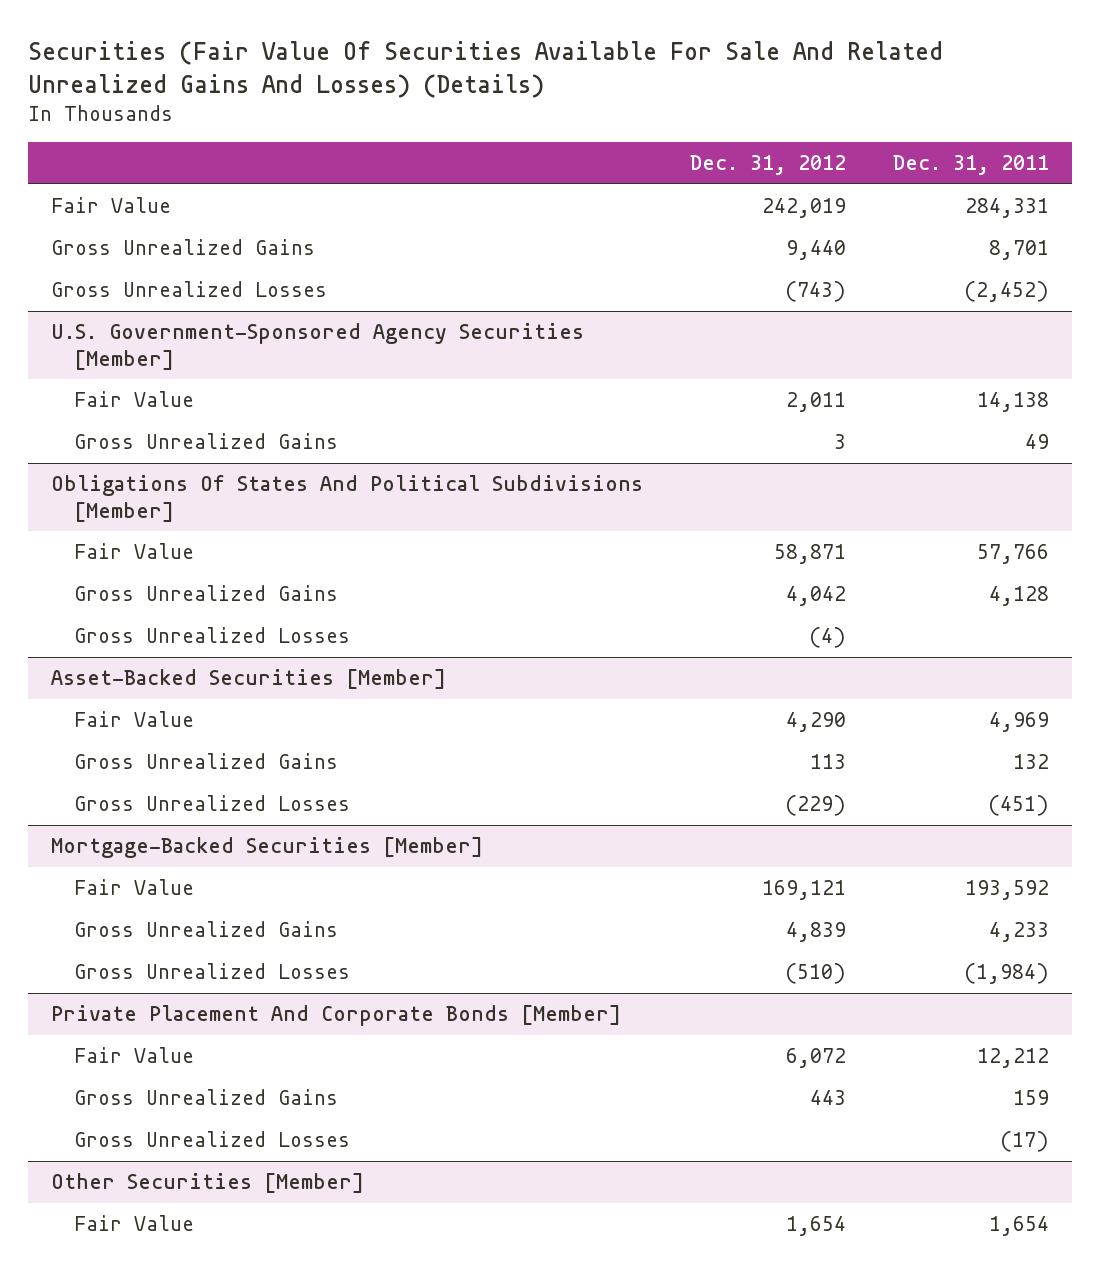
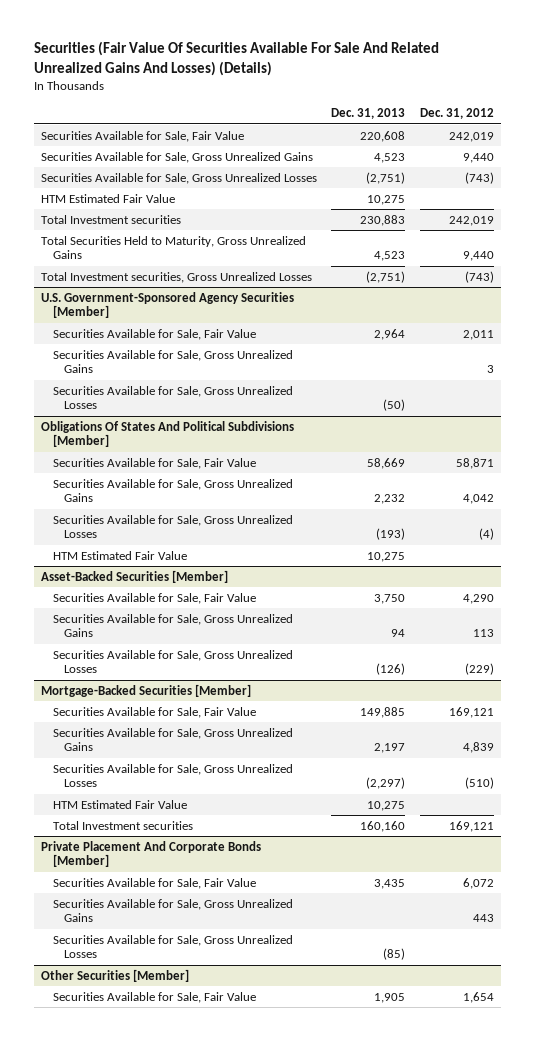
[892,155,1049,176] Dec. 31, 2011 -> none
none -> [331,108,406,120] Dec. 31, 2013
[51,197,172,214] Fair Value -> [41,130,245,142] Securities Available for Sale, Fair Value
[51,239,316,256] Gross Unrealized Gains -> [41,151,314,163] Securities Available for Sale, Gross Unrealized Gains
[51,281,328,298] Gross Unrealized Losses -> [41,172,318,184] Securities Available for Sale, Gross Unrealized Losses
none -> [41,193,176,203] HTM Estimated Fair Value
none -> [41,214,182,224] Total Investment securities
none -> [41,235,307,260] Total Securities Held to Maturity, Gross Unrealized Gains
none -> [41,271,313,283] Total Investment securities, Gross Unrealized Losses
[74,391,195,408] Fair Value -> [52,328,256,340] Securities Available for Sale, Fair Value
[74,433,339,450] Gross Unrealized Gains -> [52,349,293,374] Securities Available for Sale, Gross Unrealized Gains
none -> [52,385,293,410] Securities Available for Sale, Gross Unrealized Losses
[74,543,195,560] Fair Value -> [52,457,256,469] Securities Available for Sale, Fair Value
[74,585,339,602] Gross Unrealized Gains -> [52,478,293,503] Securities Available for Sale, Gross Unrealized Gains
[74,627,351,644] Gross Unrealized Losses -> [52,514,293,539] Securities Available for Sale, Gross Unrealized Losses
none -> [52,550,187,560] HTM Estimated Fair Value
[74,711,195,728] Fair Value -> [52,592,256,604] Securities Available for Sale, Fair Value
[74,753,339,770] Gross Unrealized Gains -> [52,613,293,638] Securities Available for Sale, Gross Unrealized Gains
[74,795,351,812] Gross Unrealized Losses -> [52,649,293,674] Securities Available for Sale, Gross Unrealized Losses
[74,879,195,896] Fair Value -> [52,706,256,718] Securities Available for Sale, Fair Value
[74,921,339,938] Gross Unrealized Gains -> [52,727,293,752] Securities Available for Sale, Gross Unrealized Gains
[74,963,351,980] Gross Unrealized Losses -> [52,763,293,788] Securities Available for Sale, Gross Unrealized Losses
none -> [52,799,187,809] HTM Estimated Fair Value
none -> [52,820,193,830] Total Investment securities
[74,1047,195,1064] Fair Value -> [52,877,256,889] Securities Available for Sale, Fair Value
[74,1089,339,1106] Gross Unrealized Gains -> [52,898,293,923] Securities Available for Sale, Gross Unrealized Gains
[74,1131,351,1148] Gross Unrealized Losses -> [52,934,293,959] Securities Available for Sale, Gross Unrealized Losses
[74,1215,195,1232] Fair Value -> [52,991,256,1003] Securities Available for Sale, Fair Value

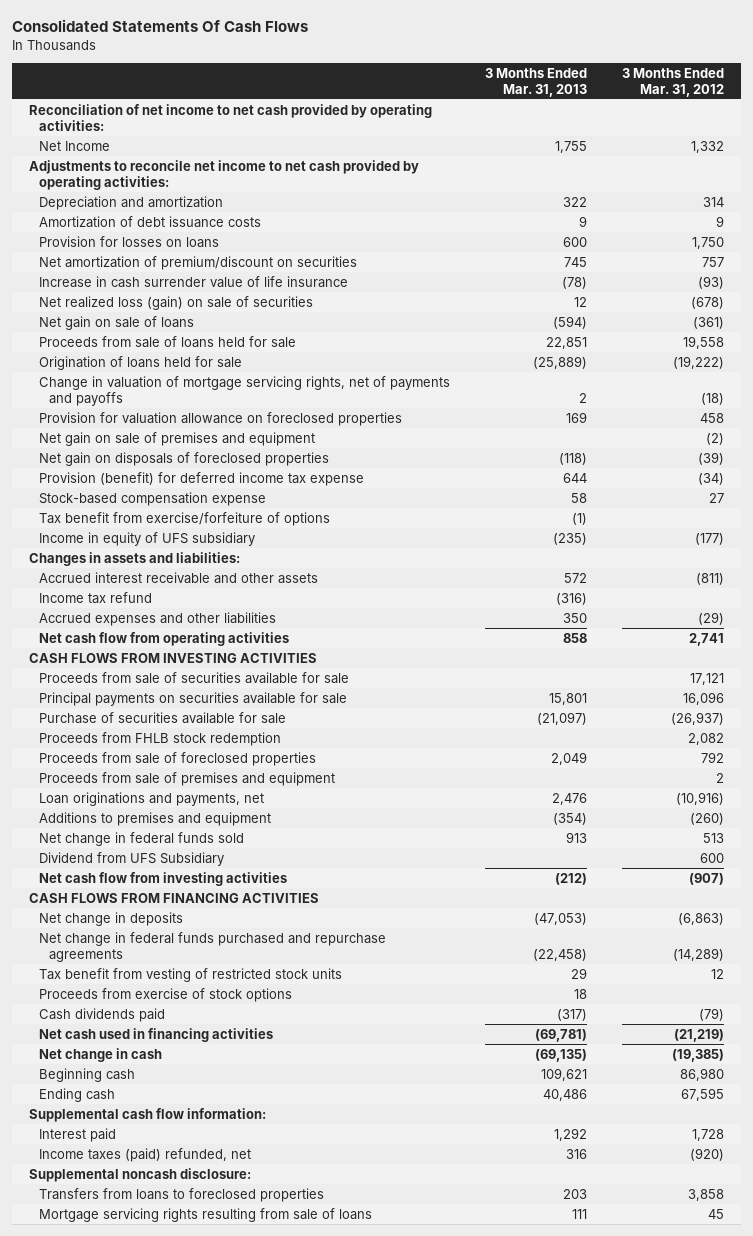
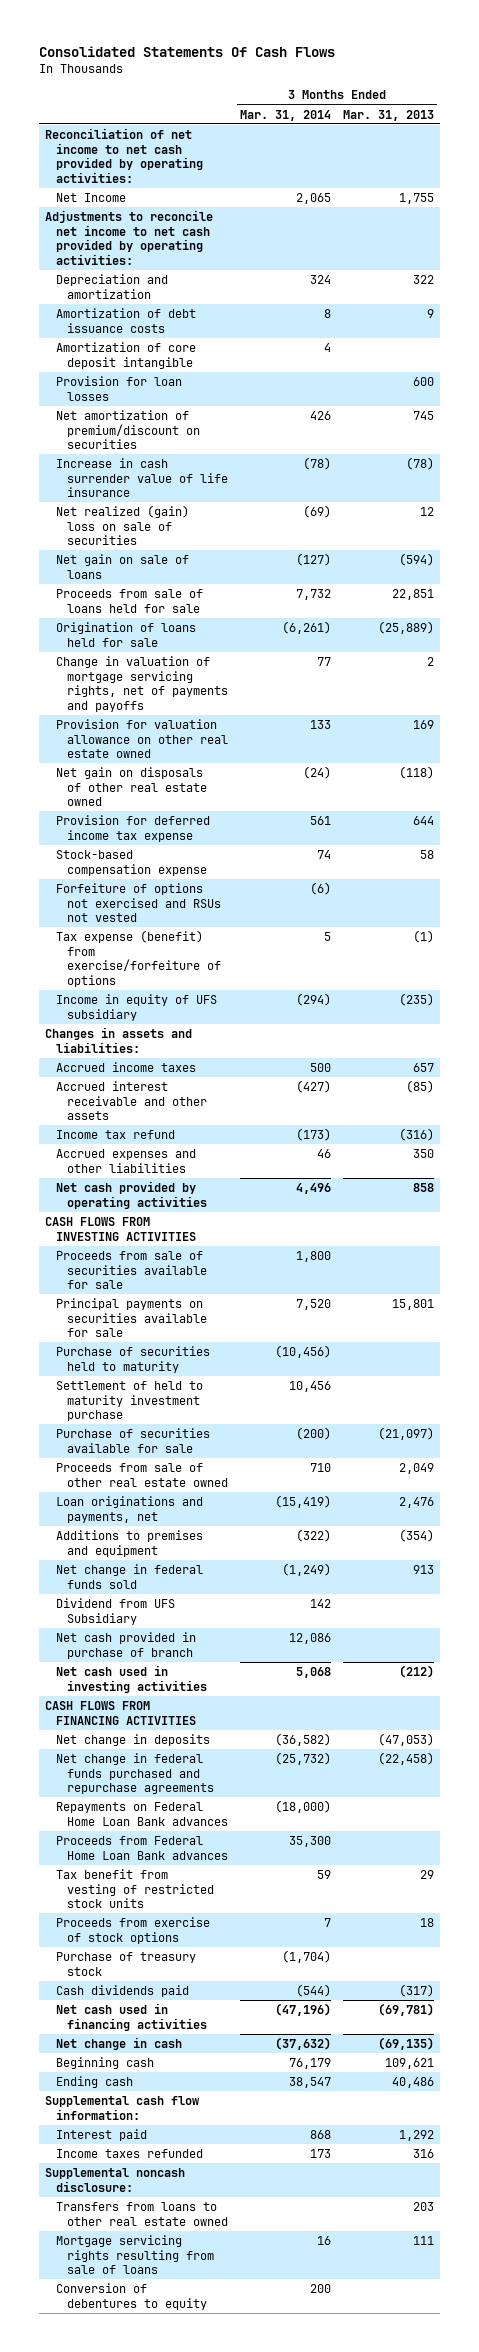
[621,67,724,97] 3 Months Ended Mar. 31, 2012 -> none
none -> [239,109,331,121] Mar. 31, 2014
none -> [55,341,196,369] Amortization of core deposit intangible
[38,235,219,248] Provision for losses on loans -> [55,375,182,401] Provision for loan losses
[38,295,313,310] Net realized loss (gain) on sale of securities -> [55,504,189,546] Net realized (gain) loss on sale of securities
[38,431,315,446] Net gain on sale of premises and equipment -> none
[38,411,402,426] Provision for valuation allowance on foreclosed properties -> [55,718,228,759] Provision for valuation allowance on other real estate owned
[38,451,329,466] Net gain on disposals of foreclosed properties -> [55,766,207,807] Net gain on disposals of other real estate owned
[38,471,364,486] Provision (benefit) for deferred income tax expense -> [55,814,210,842] Provision for deferred income tax expense
none -> [55,882,221,923] Forfeiture of options not exercised and RSUs not vested
[38,511,330,526] Tax benefit from exercise/forfeiture of options -> [55,929,221,987] Tax expense (benefit) from exercise/forfeiture of options
none -> [55,1061,196,1072] Accrued income taxes
[563,572,587,583] 572 -> [405,1079,434,1093] (85)
[38,631,289,646] Net cash flow from operating activities -> [55,1180,207,1209] Net cash provided by operating activities
none -> [55,1345,210,1373] Purchase of securities held to maturity
none -> [55,1380,203,1422] Settlement of held to maturity investment purchase
[38,731,281,746] Proceeds from FHLB stock redemption -> none
[38,771,335,786] Proceeds from sale of premises and equipment -> none
[38,751,316,766] Proceeds from sale of foreclosed properties -> [55,1462,228,1487] Proceeds from sale of other real estate owned
none -> [55,1631,196,1659] Net cash provided in purchase of branch
[38,871,287,886] Net cash flow from investing activities -> [55,1664,207,1693] Net cash used in investing activities
none -> [55,1801,228,1826] Repayments on Federal Home Loan Bank advances
none -> [55,1835,228,1860] Proceeds from Federal Home Loan Bank advances
none -> [55,1951,196,1976] Purchase of treasury stock
[38,1147,251,1162] Income taxes (paid) refunded, net -> [55,2148,203,2158] Income taxes refunded
[38,1187,324,1202] Transfers from loans to foreclosed properties -> [55,2201,228,2226] Transfers from loans to other real estate owned
none -> [55,2282,207,2310] Conversion of debentures to equity

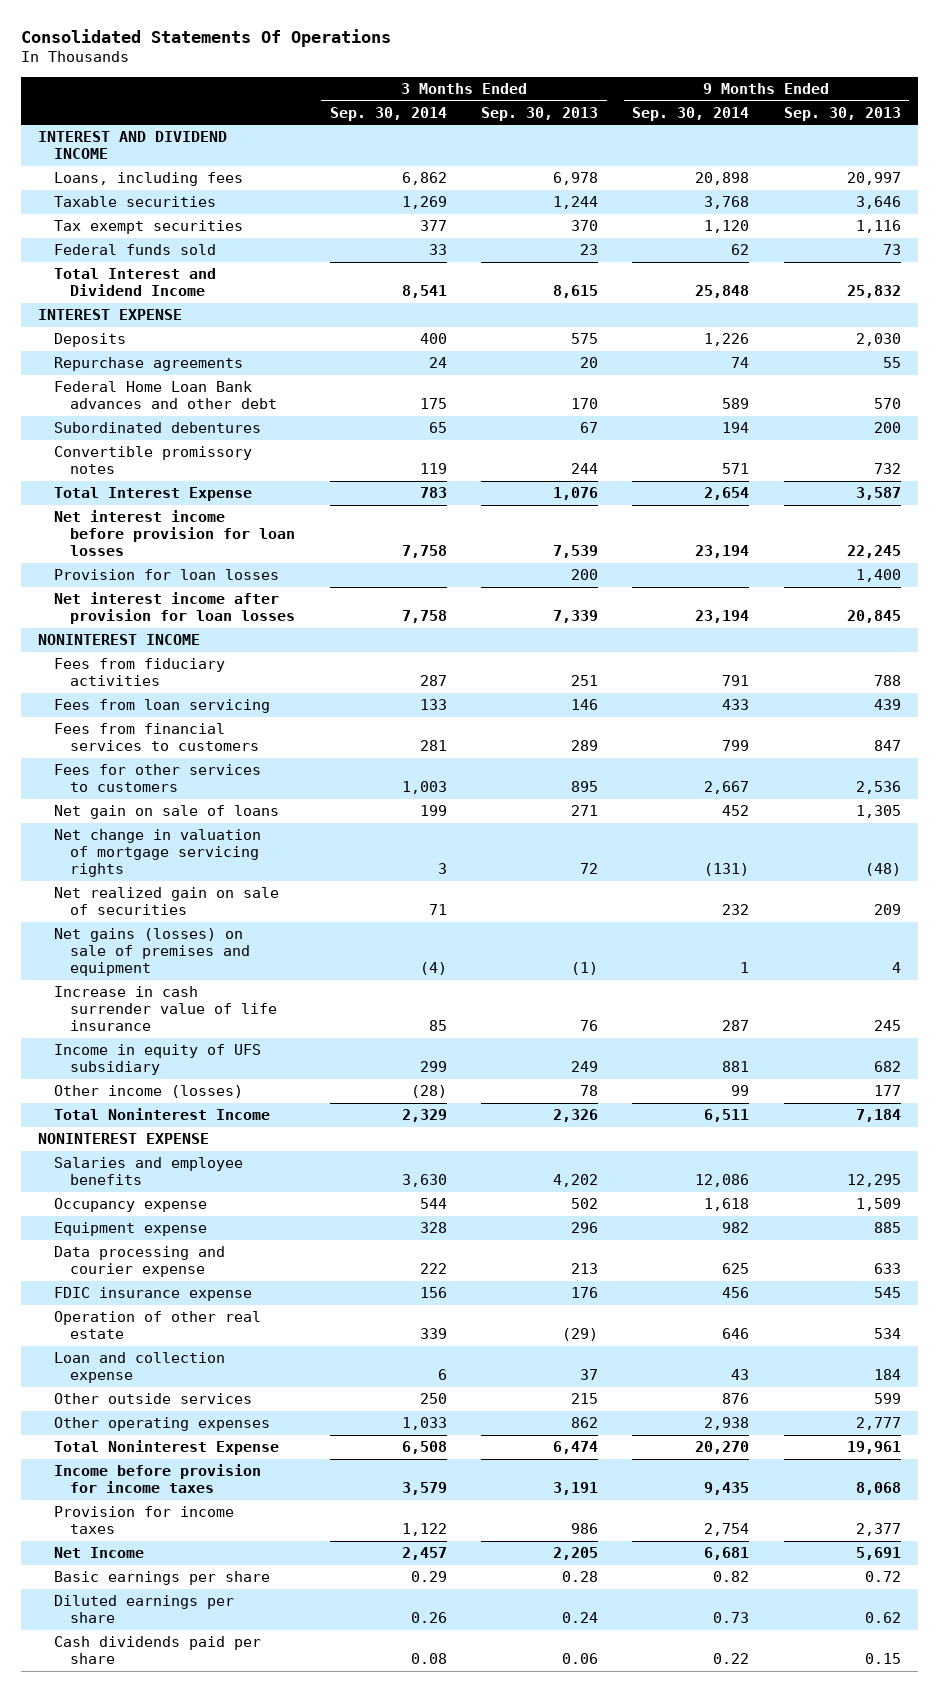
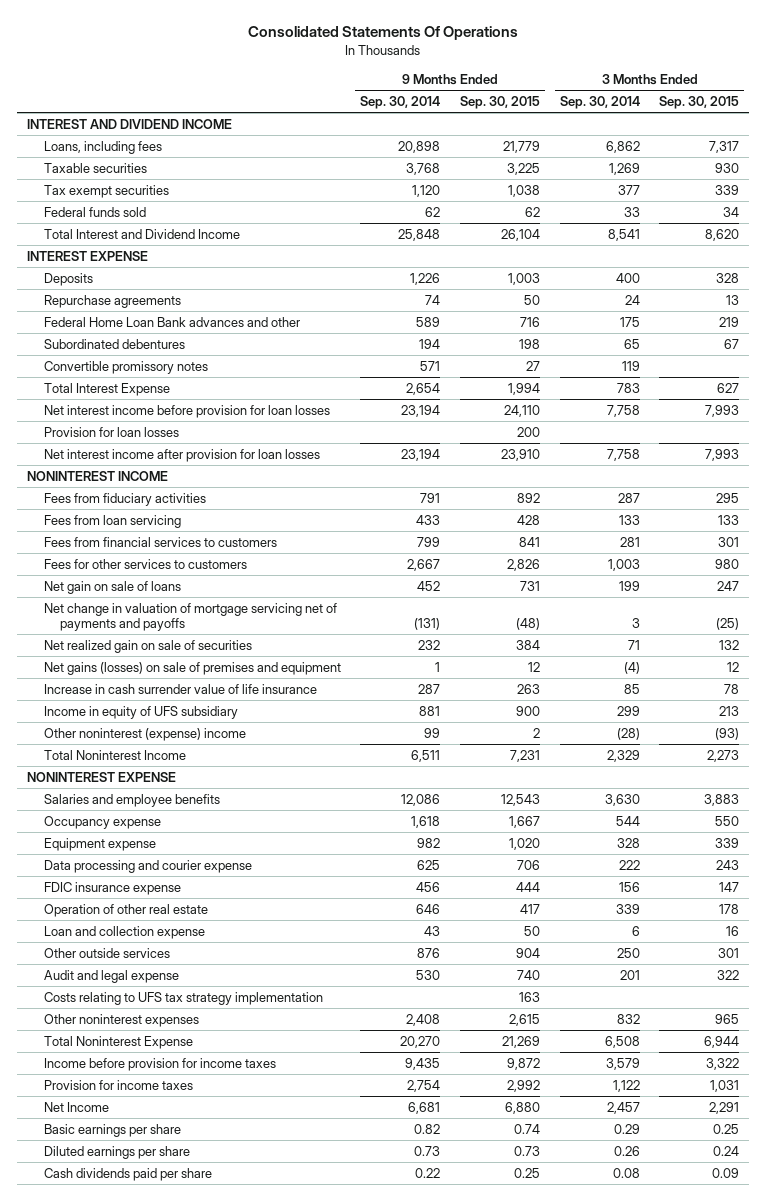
[480,106,598,121] Sep. 30, 2013 -> none
[783,106,901,121] Sep. 30, 2013 -> none
none -> [460,95,541,109] Sep. 30, 2015
none -> [659,95,740,109] Sep. 30, 2015
[54,381,278,410] Federal Home Loan Bank advances and other debt -> [43,316,300,327] Federal Home Loan Bank advances and other
[54,829,262,878] Net change in valuation of mortgage servicing rights -> [43,602,337,631] Net change in valuation of mortgage servicing net of payments and payoffs
[54,1085,244,1099] Other income (losses) -> [43,727,246,741] Other noninterest (expense) income
none -> [43,969,179,983] Audit and legal expense
none -> [43,991,323,1005] Costs relating to UFS tax strategy implementation
[54,1417,271,1432] Other operating expenses -> [43,1013,199,1027] Other noninterest expenses
[401,1417,447,1431] 1,033 -> [616,1013,640,1024] 832
[704,1417,750,1431] 2,938 -> [406,1013,441,1026] 2,408

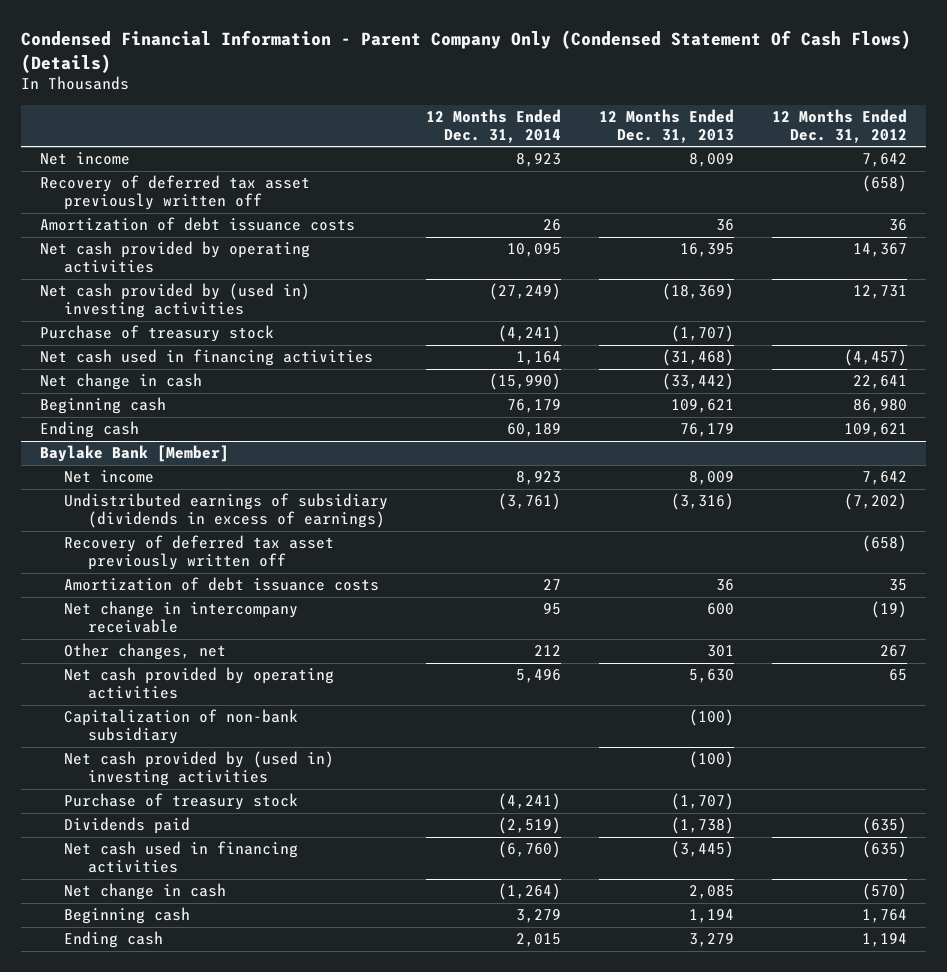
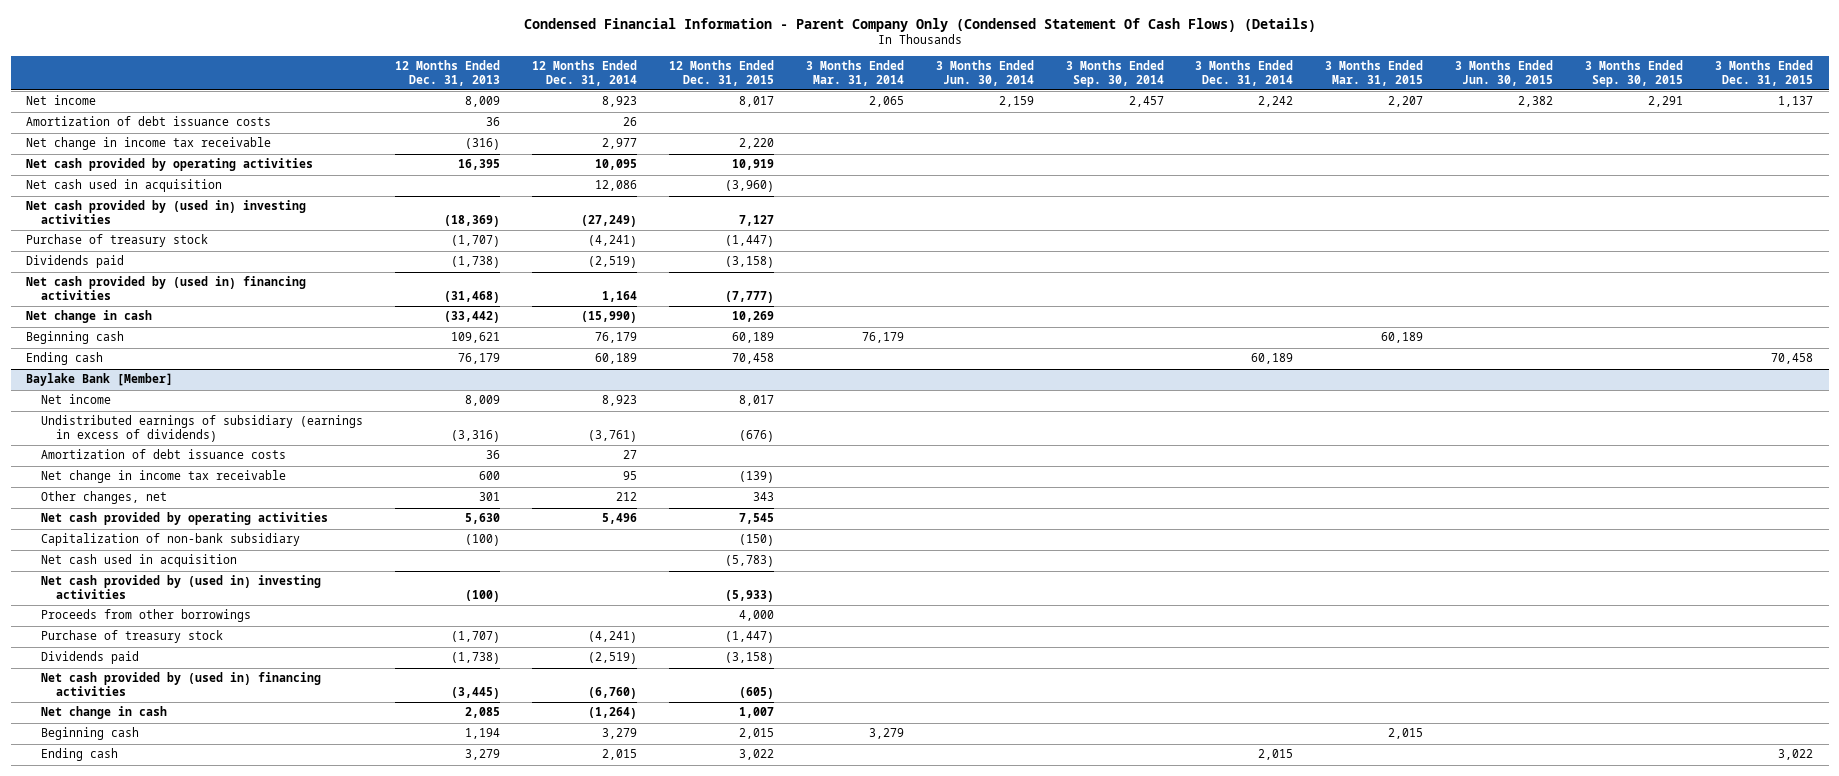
[771,109,907,143] 12 Months Ended Dec. 31, 2012 -> none
none -> [668,60,774,86] 12 Months Ended Dec. 31, 2015
none -> [805,60,904,86] 3 Months Ended Mar. 31, 2014
none -> [935,60,1034,86] 3 Months Ended Jun. 30, 2014
none -> [1065,60,1164,87] 3 Months Ended Sep. 30, 2014
none -> [1195,60,1294,86] 3 Months Ended Dec. 31, 2014
none -> [1325,60,1424,86] 3 Months Ended Mar. 31, 2015
none -> [1455,60,1554,86] 3 Months Ended Jun. 30, 2015
none -> [1584,60,1683,87] 3 Months Ended Sep. 30, 2015
none -> [1714,60,1813,86] 3 Months Ended Dec. 31, 2015
[40,175,311,211] Recovery of deferred tax asset previously written off -> none
none -> [26,137,272,151] Net change in income tax receivable
none -> [26,179,223,193] Net cash used in acquisition
none -> [26,255,125,269] Dividends paid
[40,349,374,367] Net cash used in financing activities -> [26,276,307,300] Net cash provided by (used in) financing activities
[64,535,335,571] Recovery of deferred tax asset previously written off -> none
[64,493,389,529] Undistributed earnings of subsidiary (dividends in excess of earnings) -> [41,415,364,442] Undistributed earnings of subsidiary (earnings in excess of dividends)
[64,601,299,634] Net change in intercompany receivable -> [41,470,287,484] Net change in income tax receivable
none -> [41,554,238,568] Net cash used in acquisition
none -> [41,609,252,623] Proceeds from other borrowings
[64,841,299,874] Net cash used in financing activities -> [41,672,322,696] Net cash provided by (used in) financing activities

